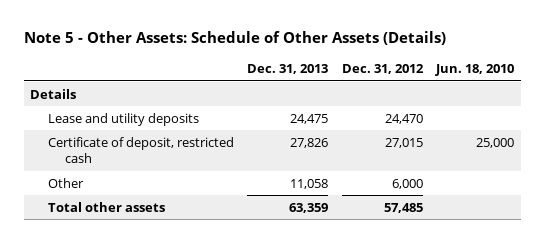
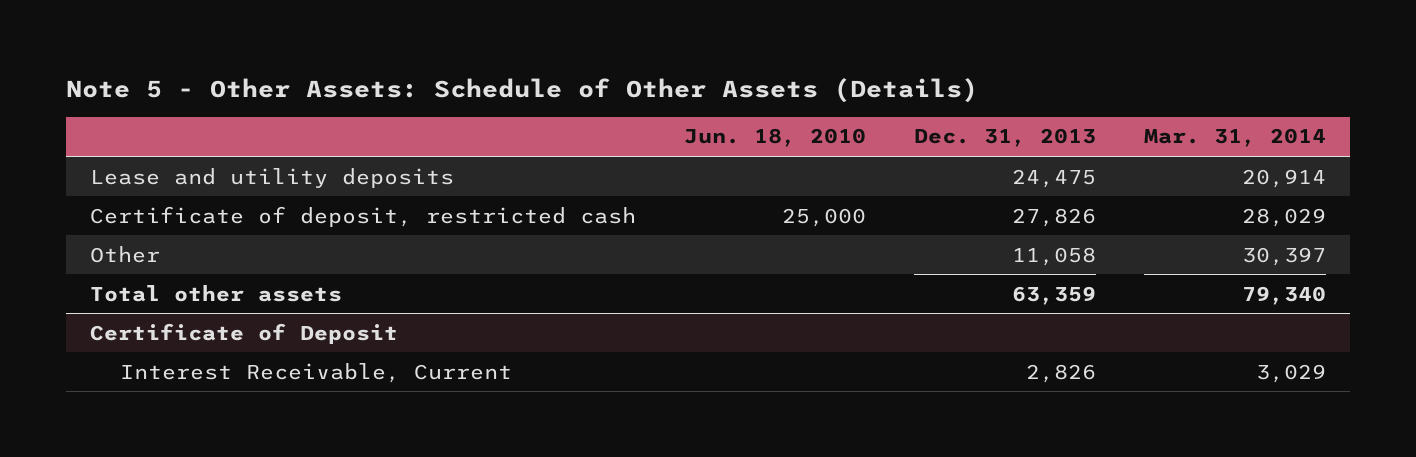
[341,63,424,74] Dec. 31, 2012 -> none
none -> [1143,128,1326,148] Mar. 31, 2014
[30,88,77,99] Details -> none
none -> [90,322,399,344] Certificate of Deposit
none -> [120,362,513,383] Interest Receivable, Current

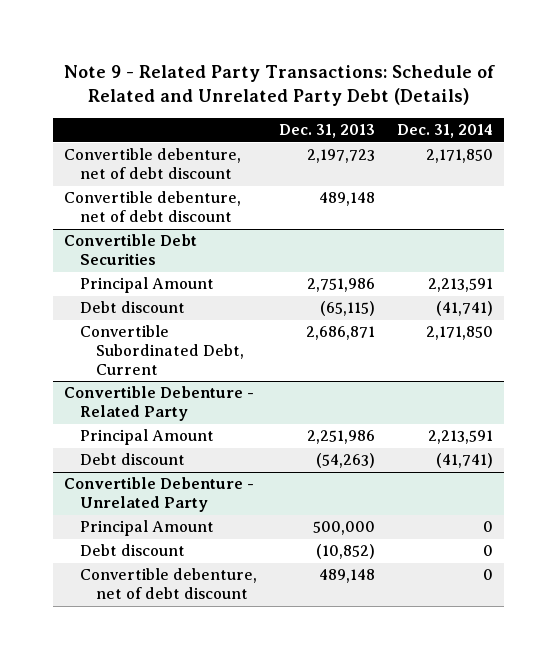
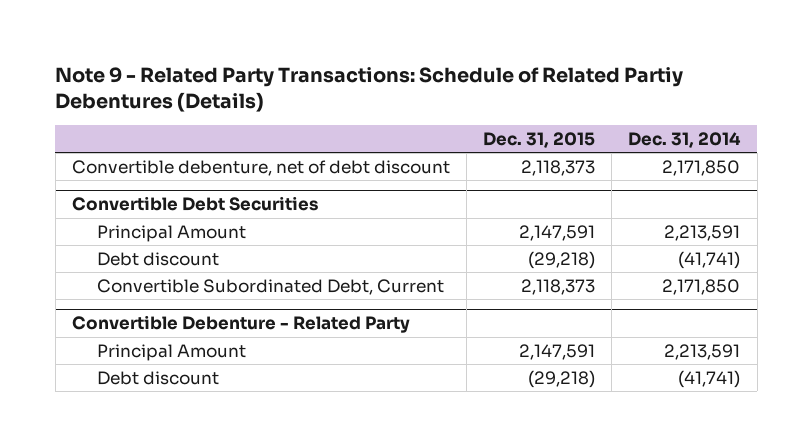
[63,64,495,107] Note 9 - Related Party Transactions: Schedule of Related and Unrelated Party Debt (Details) -> [55,66,684,113] Note 9 - Related Party Transactions: Schedule of Related Partiy Debentures (Details)
[279,124,376,139] Dec. 31, 2013 -> none
none -> [483,132,596,149] Dec. 31, 2015
[63,191,241,223] Convertible debenture, net of debt discount -> none
[63,477,254,513] Convertible Debenture - Unrelated Party -> none
[80,520,215,537] Principal Amount -> none
[80,544,186,557] Debt discount -> none
[80,568,258,600] Convertible debenture, net of debt discount -> none

